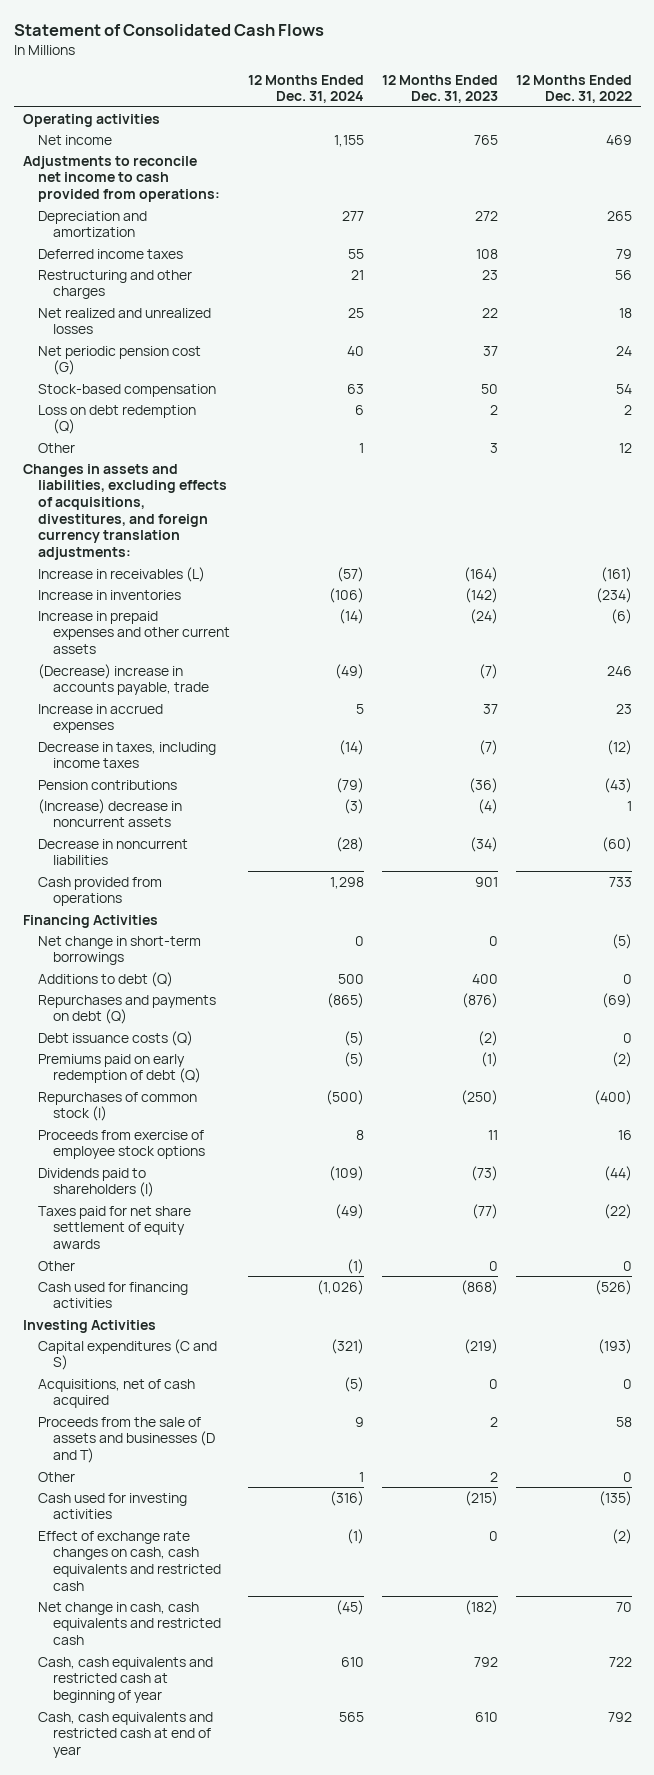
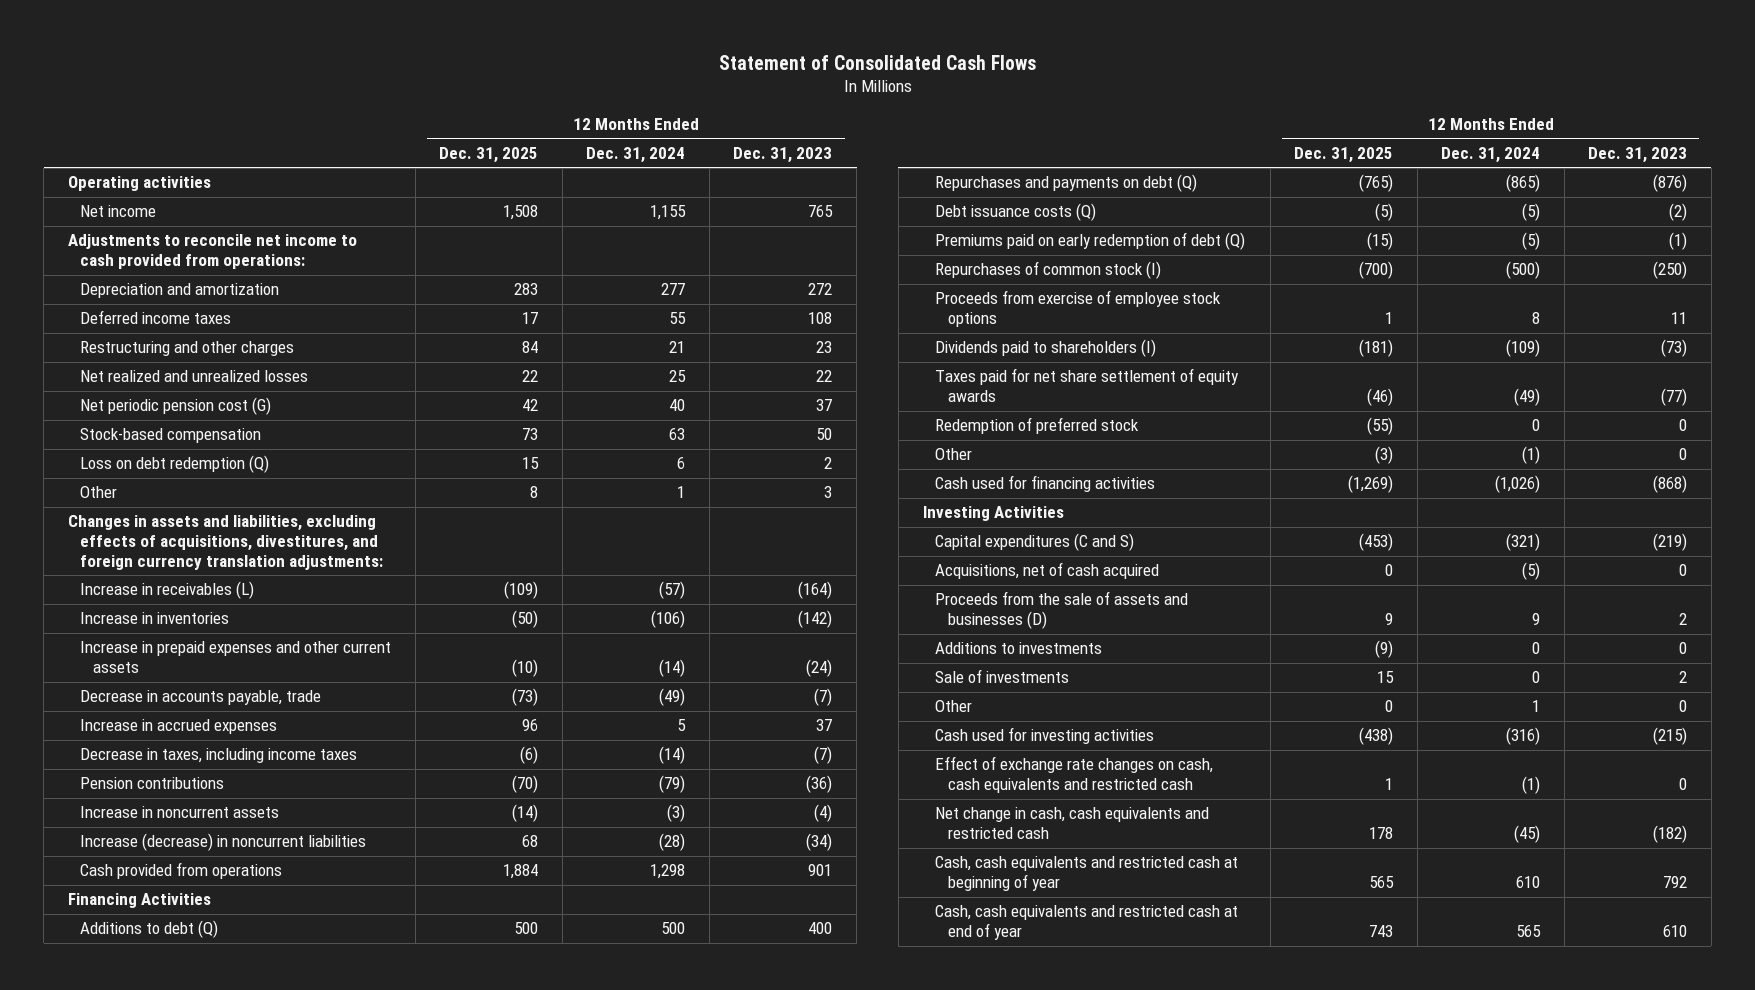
[515,74,632,104] 12 Months Ended Dec. 31, 2022 -> none
none -> [439,146,539,163] Dec. 31, 2025
[37,663,209,696] (Decrease) increase in accounts payable, trade -> [80,690,322,706] Decrease in accounts payable, trade
[37,798,182,828] (Increase) decrease in noncurrent assets -> [80,806,280,819] Increase in noncurrent assets
[37,838,188,866] Decrease in noncurrent liabilities -> [80,833,367,852] Increase (decrease) in noncurrent liabilities
[37,935,201,966] Net change in short-term borrowings -> none
none -> [935,417,1140,435] Redemption of preferred stock
[37,1416,215,1464] Proceeds from the sale of assets and businesses (D and T) -> [935,591,1189,630] Proceeds from the sale of assets and businesses (D)
none -> [935,642,1103,655] Additions to investments
none -> [935,669,1070,684] Sale of investments
[489,1471,498,1482] 2 -> [1679,700,1688,713] 0

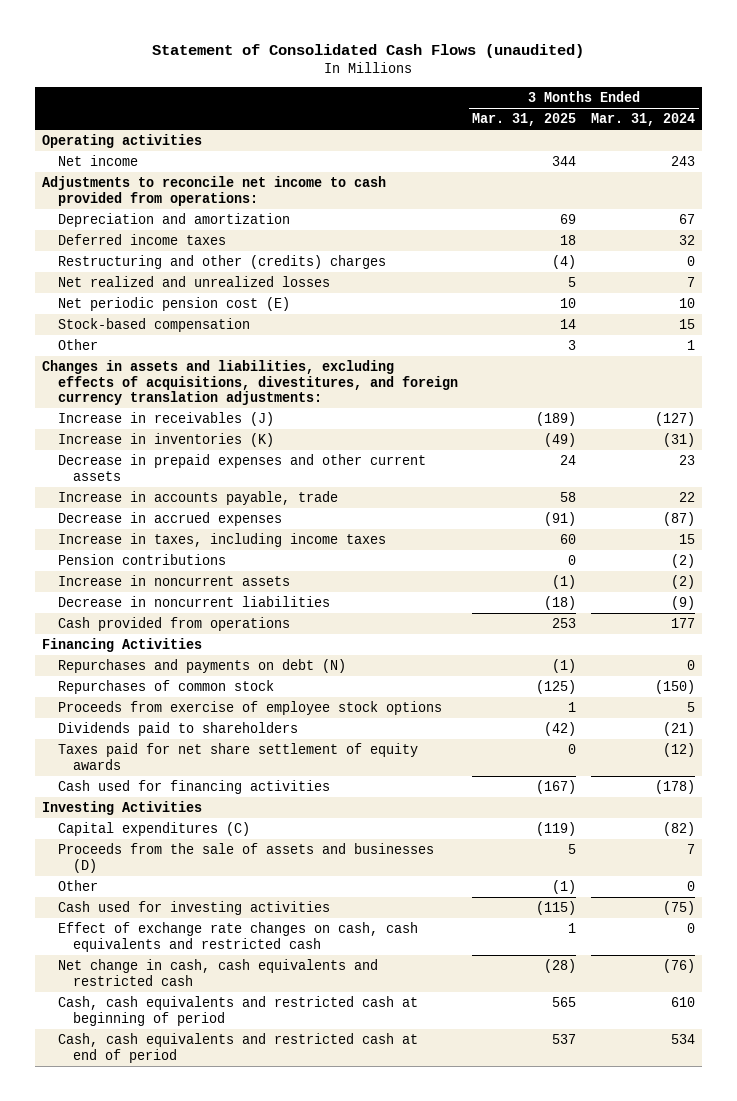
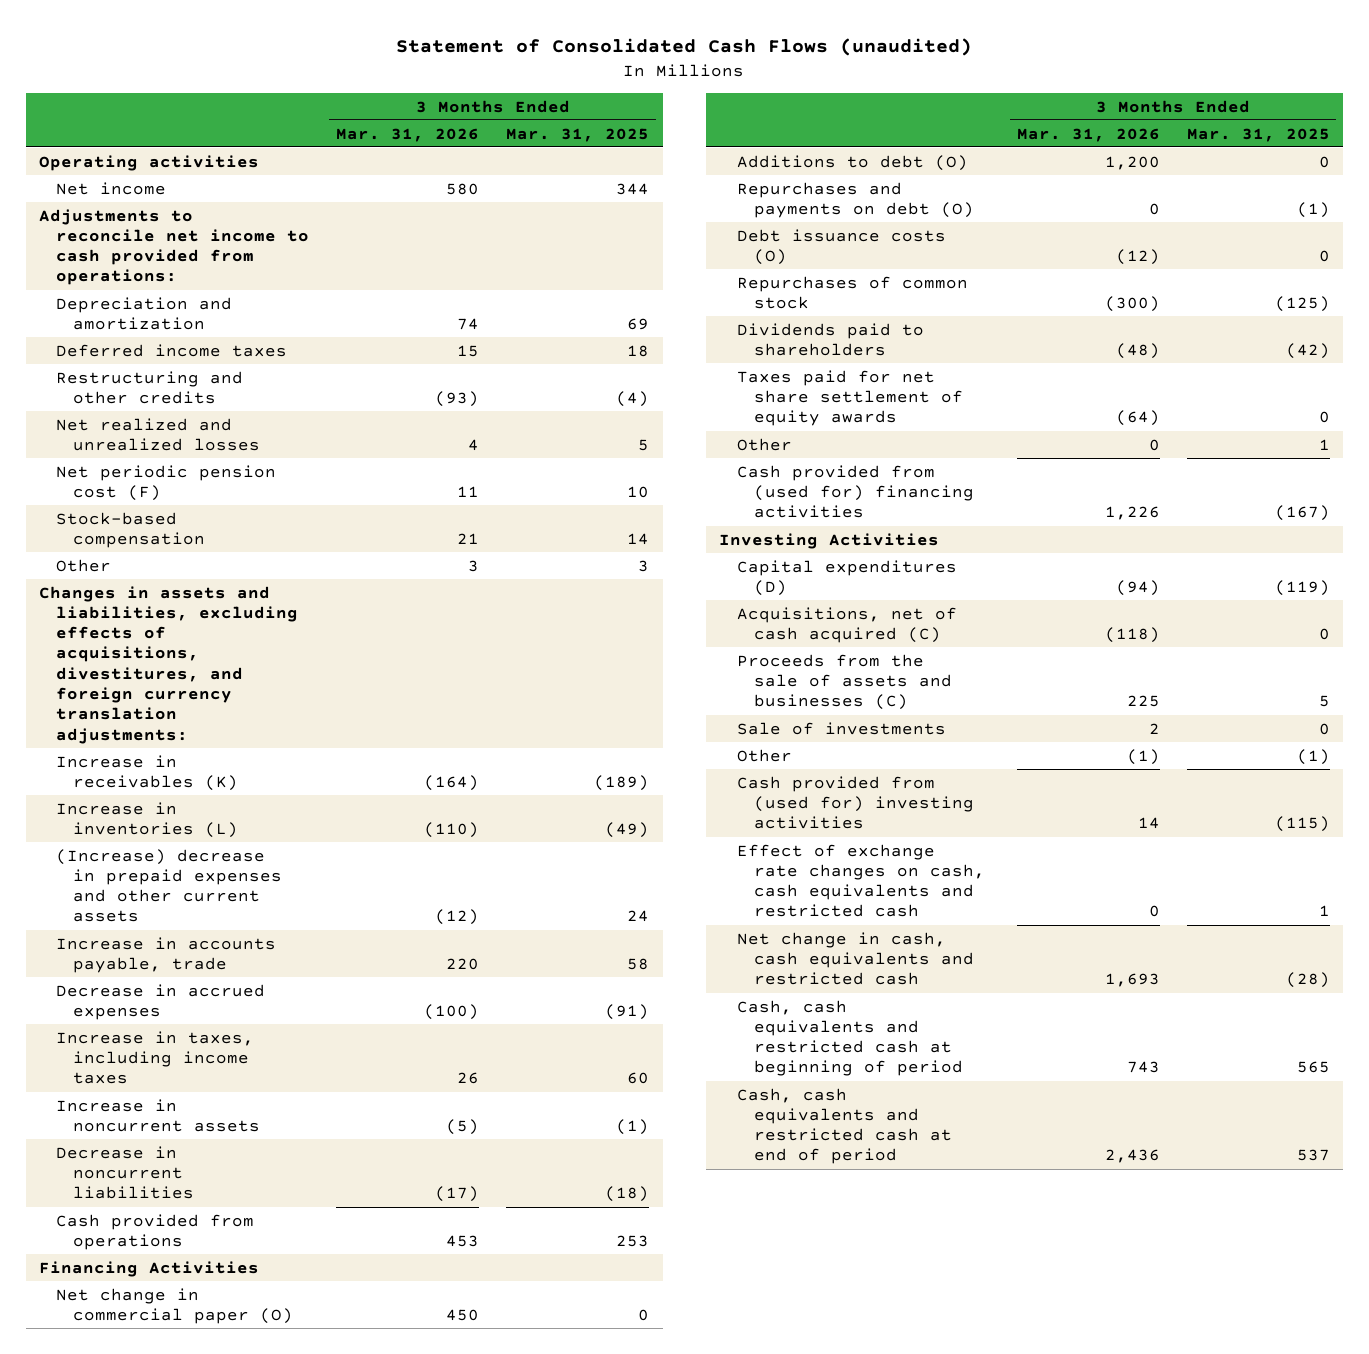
[591,113,696,127] Mar. 31, 2024 -> none
none -> [336,127,480,142] Mar. 31, 2026
[57,255,386,270] Restructuring and other (credits) charges -> [56,370,244,404] Restructuring and other credits
[57,297,290,312] Net periodic pension cost (E) -> [56,464,277,501] Net periodic pension cost (F)
[57,412,274,427] Increase in receivables (J) -> [56,754,239,791] Increase in receivables (K)
[57,433,274,448] Increase in inventories (K) -> [56,801,239,838] Increase in inventories (L)
[57,454,426,481] Decrease in prepaid expenses and other current assets -> [56,848,283,923] (Increase) decrease in prepaid expenses and other current assets
[57,554,226,566] Pension contributions -> none
none -> [56,1287,294,1324] Net change in commercial paper (O)
none -> [736,154,968,171] Additions to debt (O)
[57,659,346,674] Repurchases and payments on debt (N) -> [736,181,974,218] Repurchases and payments on debt (O)
none -> [736,228,946,265] Debt issuance costs (O)
[57,701,442,716] Proceeds from exercise of employee stock options -> none
none -> [736,437,792,451] Other
[57,780,330,795] Cash used for financing activities -> [736,464,974,519] Cash provided from (used for) financing activities
[57,822,250,837] Capital expenditures (C) -> [736,559,957,596] Capital expenditures (D)
none -> [736,606,957,643] Acquisitions, net of cash acquired (C)
[57,843,434,873] Proceeds from the sale of assets and businesses (D) -> [736,653,952,711] Proceeds from the sale of assets and businesses (C)
none -> [736,721,946,735] Sale of investments
[57,901,330,916] Cash used for investing activities -> [736,775,974,830] Cash provided from (used for) investing activities

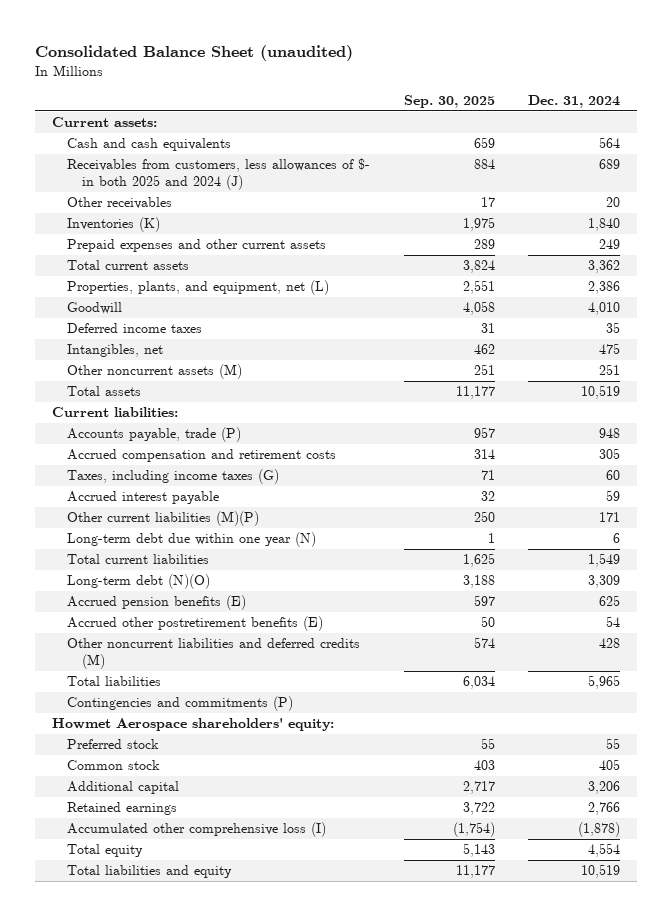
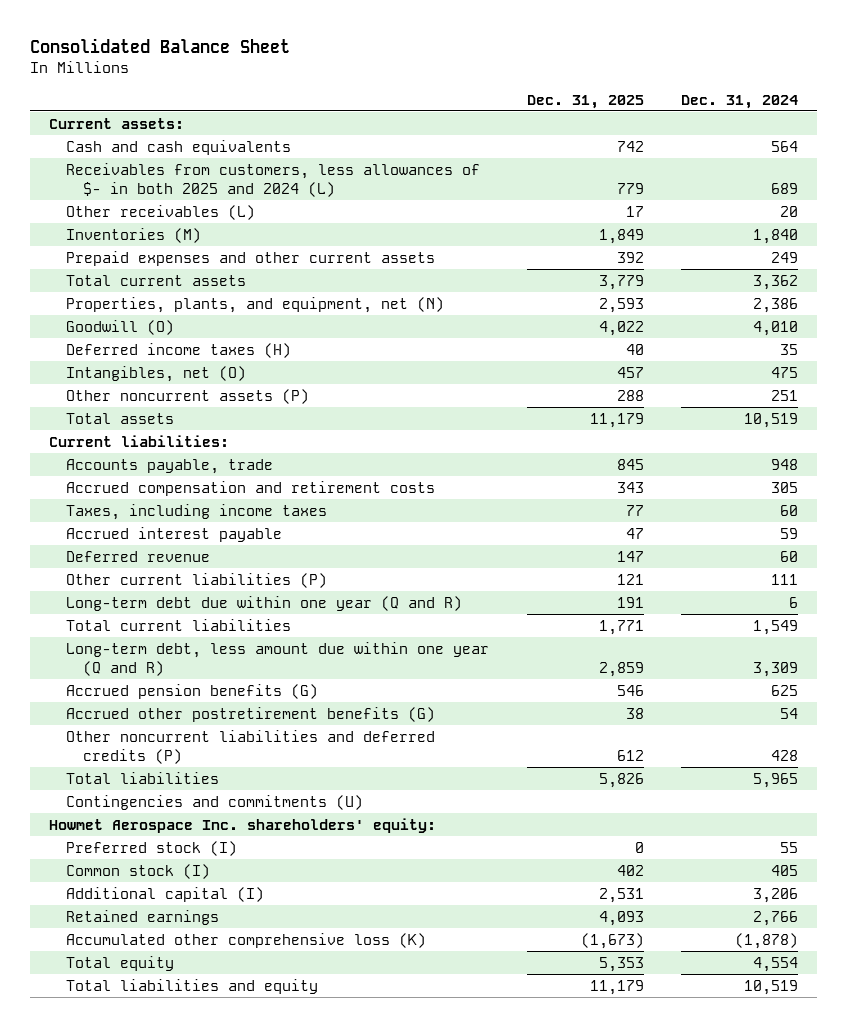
[35,45,354,62] Consolidated Balance Sheet (unaudited) -> [30,38,291,54] Consolidated Balance Sheet
[403,95,495,109] Sep. 30, 2025 -> none
none -> [526,94,644,109] Dec. 31, 2025
[66,158,370,191] Receivables from customers, less allowances of $- in both 2025 and 2024 (J) -> [66,162,481,197] Receivables from customers, less allowances of $- in both 2025 and 2024 (L)
[66,197,172,210] Other receivables -> [66,204,256,220] Other receivables (L)
[66,217,160,233] Inventories (K) -> [66,227,202,243] Inventories (M)
[66,280,329,296] Properties, plants, and equipment, net (L) -> [66,296,445,313] Properties, plants, and equipment, net (N)
[66,302,122,315] Goodwill -> [66,319,175,335] Goodwill (O)
[66,323,202,334] Deferred income taxes -> [66,342,292,358] Deferred income taxes (H)
[66,344,163,358] Intangibles, net -> [66,365,247,382] Intangibles, net (O)
[66,364,242,380] Other noncurrent assets (M) -> [66,388,310,404] Other noncurrent assets (P)
[66,427,241,443] Accounts payable, trade (P) -> [66,458,274,474] Accounts payable, trade
[66,469,279,485] Taxes, including income taxes (G) -> [66,503,328,520] Taxes, including income taxes
none -> [66,550,211,562] Deferred revenue
[66,511,259,527] Other current liabilities (M)(P) -> [66,572,328,588] Other current liabilities (P)
[599,512,621,523] 171 -> [771,573,799,585] 111
[66,532,316,548] Long-term debt due within one year (N) -> [66,595,463,611] Long-term debt due within one year (Q and R)
[66,574,210,590] Long-term debt (N)(O) -> [66,641,490,676] Long-term debt, less amount due within one year (Q and R)
[66,595,246,611] Accrued pension benefits (E) -> [66,683,319,699] Accrued pension benefits (G)
[66,616,323,632] Accrued other postretirement benefits (E) -> [66,706,436,722] Accrued other postretirement benefits (G)
[66,638,360,670] Other noncurrent liabilities and deferred credits (M) -> [66,729,436,764] Other noncurrent liabilities and deferred credits (P)
[66,696,293,712] Contingencies and commitments (P) -> [66,794,364,810] Contingencies and commitments (U)
[52,718,335,732] Howmet Aerospace shareholders' equity: -> [48,817,436,833] Howmet Aerospace Inc. shareholders' equity:
[66,739,159,750] Preferred stock -> [66,840,238,856] Preferred stock (I)
[66,760,160,771] Common stock -> [66,863,211,879] Common stock (I)
[66,781,179,795] Additional capital -> [66,886,265,902] Additional capital (I)
[66,822,326,838] Accumulated other comprehensive loss (I) -> [66,932,427,948] Accumulated other comprehensive loss (K)

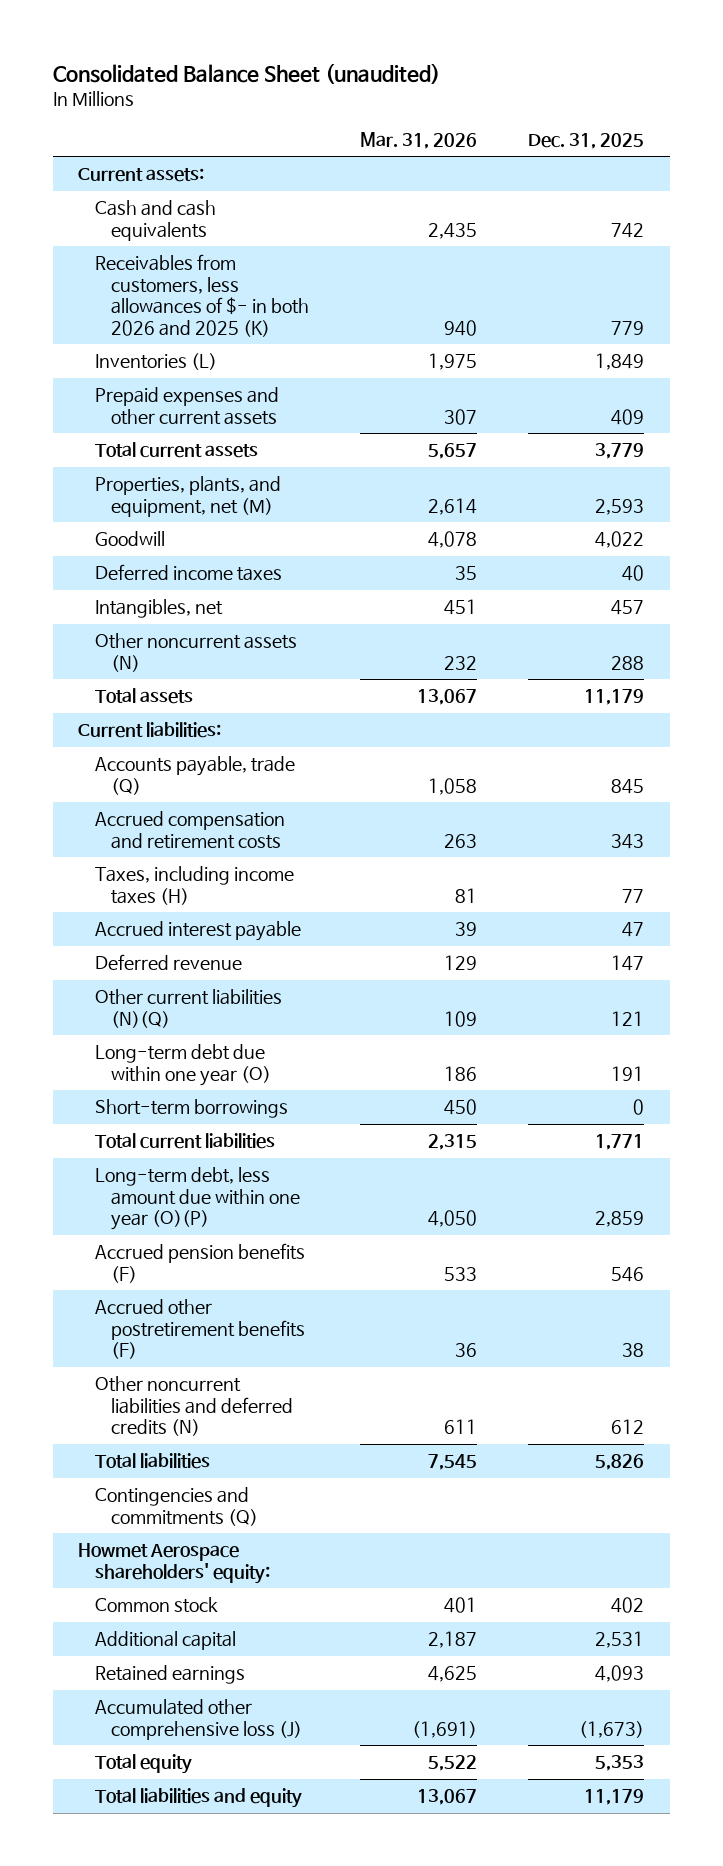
[30,38,291,54] Consolidated Balance Sheet -> [52,62,440,84] Consolidated Balance Sheet (unaudited)
[681,94,799,109] Dec. 31, 2024 -> none
none -> [360,132,478,150] Mar. 31, 2026
[66,204,256,220] Other receivables (L) -> none
[66,162,481,197] Receivables from customers, less allowances of $- in both 2025 and 2024 (L) -> [94,254,310,337] Receivables from customers, less allowances of $- in both 2026 and 2025 (K)
[66,227,202,243] Inventories (M) -> [94,353,217,371] Inventories (L)
[616,251,644,263] 392 -> [611,408,645,425] 409
[66,296,445,313] Properties, plants, and equipment, net (N) -> [94,476,281,517] Properties, plants, and equipment, net (M)
[66,319,175,335] Goodwill (O) -> [94,531,165,547] Goodwill
[66,342,292,358] Deferred income taxes (H) -> [94,564,282,582] Deferred income taxes
[66,365,247,382] Intangibles, net (O) -> [94,599,223,619] Intangibles, net
[66,388,310,404] Other noncurrent assets (P) -> [94,633,297,672] Other noncurrent assets (N)
[66,458,274,474] Accounts payable, trade -> [94,756,295,795] Accounts payable, trade (Q)
[66,503,328,520] Taxes, including income taxes -> [94,866,294,905] Taxes, including income taxes (H)
[66,572,328,588] Other current liabilities (P) -> [94,989,282,1028] Other current liabilities (N)(Q)
[66,595,463,611] Long-term debt due within one year (Q and R) -> [94,1044,272,1086] Long-term debt due within one year (O)
none -> [94,1099,288,1119] Short-term borrowings
[66,641,490,676] Long-term debt, less amount due within one year (Q and R) -> [94,1167,301,1231] Long-term debt, less amount due within one year (O)(P)
[66,683,319,699] Accrued pension benefits (G) -> [94,1243,305,1283] Accrued pension benefits (F)
[66,706,436,722] Accrued other postretirement benefits (G) -> [94,1299,306,1360] Accrued other postretirement benefits (F)
[66,729,436,764] Other noncurrent liabilities and deferred credits (P) -> [94,1376,294,1437] Other noncurrent liabilities and deferred credits (N)
[66,840,238,856] Preferred stock (I) -> none
[66,794,364,810] Contingencies and commitments (U) -> [94,1487,259,1526] Contingencies and commitments (Q)
[48,817,436,833] Howmet Aerospace Inc. shareholders' equity: -> [78,1543,270,1584] Howmet Aerospace shareholders' equity:
[66,863,211,879] Common stock (I) -> [94,1597,218,1614] Common stock
[66,886,265,902] Additional capital (I) -> [94,1631,236,1651] Additional capital
[66,932,427,948] Accumulated other comprehensive loss (K) -> [94,1699,303,1740] Accumulated other comprehensive loss (J)

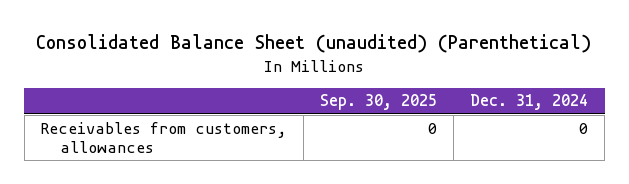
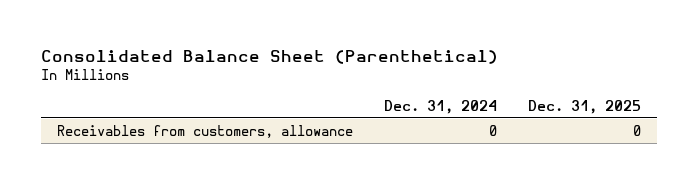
[36,34,592,54] Consolidated Balance Sheet (unaudited) (Parenthetical) -> [41,50,499,65] Consolidated Balance Sheet (Parenthetical)
[320,94,438,111] Sep. 30, 2025 -> none
none -> [528,99,642,114] Dec. 31, 2025
[40,121,288,154] Receivables from customers, allowances -> [56,125,353,139] Receivables from customers, allowance

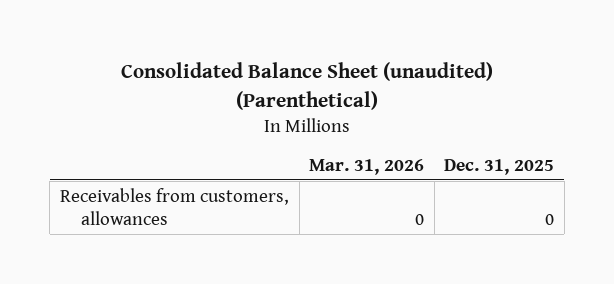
[41,50,499,65] Consolidated Balance Sheet (Parenthetical) -> [121,62,494,110] Consolidated Balance Sheet (unaudited) (Parenthetical)
[384,99,498,114] Dec. 31, 2024 -> none
none -> [309,158,425,175] Mar. 31, 2026
[56,125,353,139] Receivables from customers, allowance -> [60,187,290,226] Receivables from customers, allowances

